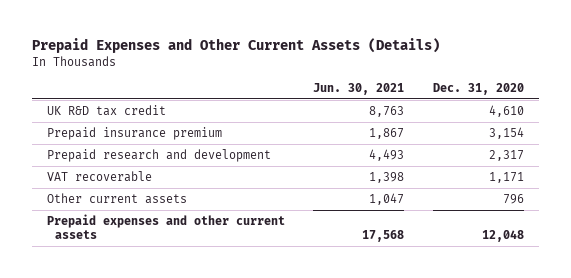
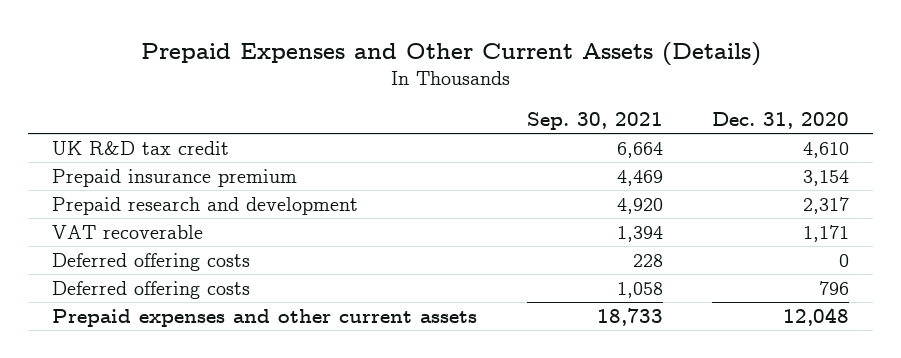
[313,82,405,95] Jun. 30, 2021 -> none
none -> [526,111,663,130] Sep. 30, 2021
none -> [52,252,251,271] Deferred offering costs
[46,192,187,204] Other current assets -> [52,280,251,299] Deferred offering costs

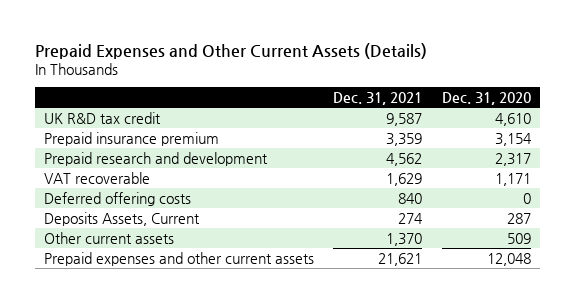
[526,111,663,130] Sep. 30, 2021 -> none
none -> [333,92,423,106] Dec. 31, 2021
[52,280,251,299] Deferred offering costs -> none
none -> [44,211,201,226] Deposits Assets, Current
none -> [44,231,175,244] Other current assets

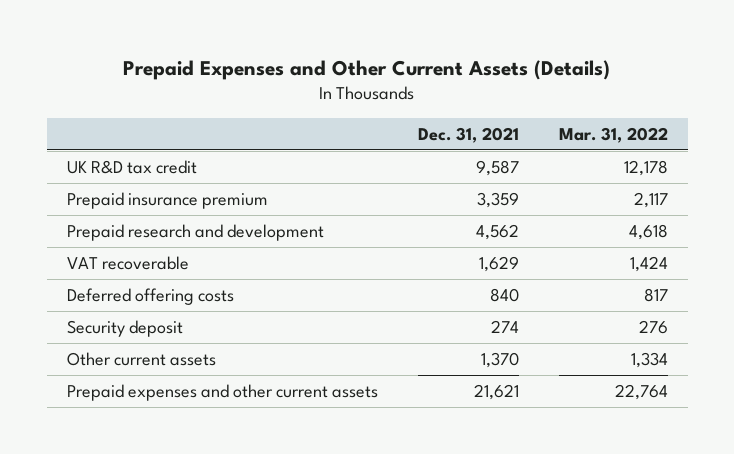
[441,92,531,106] Dec. 31, 2020 -> none
none -> [558,126,668,143] Mar. 31, 2022
[44,211,201,226] Deposits Assets, Current -> [66,320,183,338] Security deposit

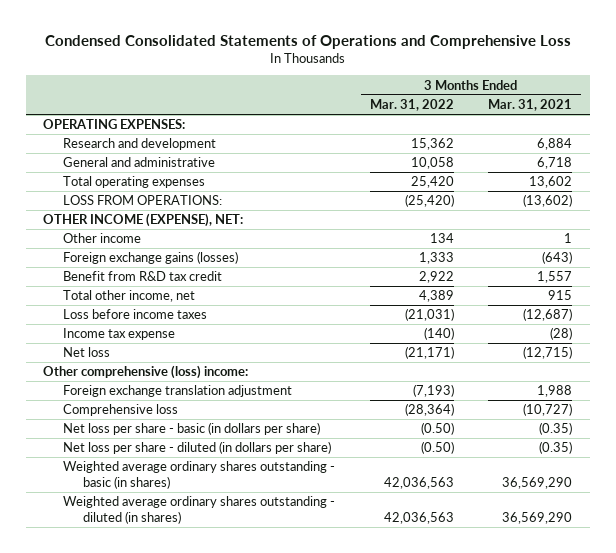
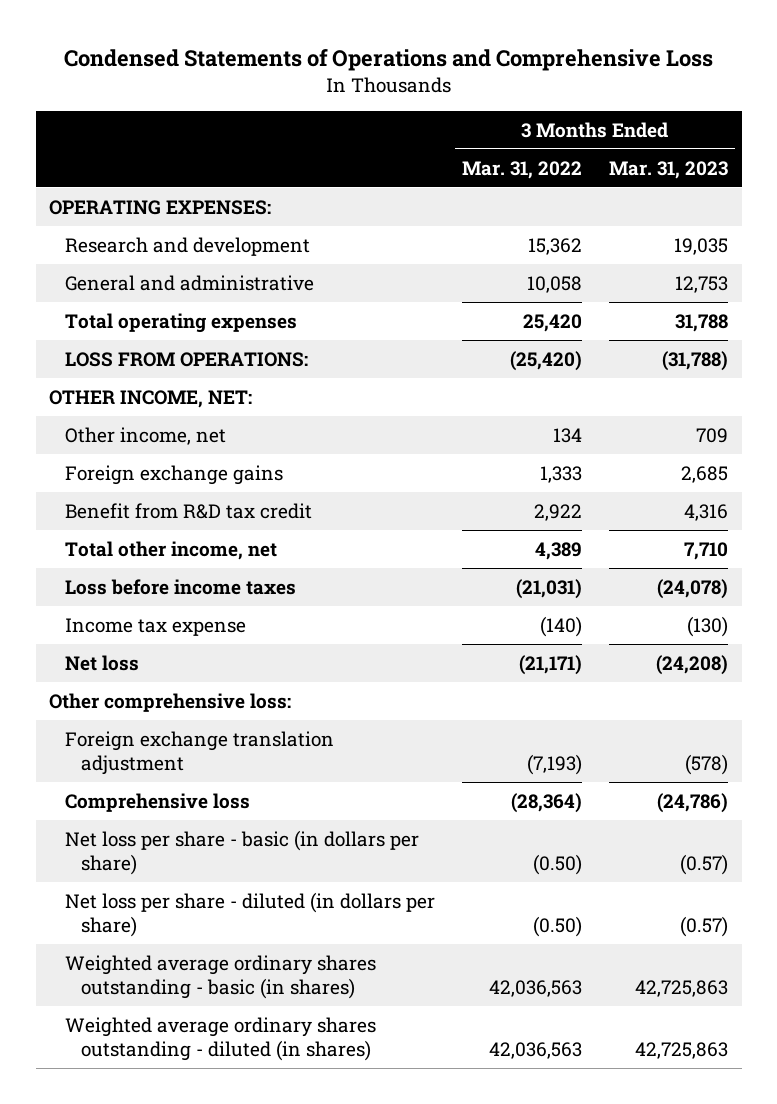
[44,34,571,49] Condensed Consolidated Statements of Operations and Comprehensive Loss -> [63,48,713,71] Condensed Statements of Operations and Comprehensive Loss
[488,98,573,111] Mar. 31, 2021 -> none
none -> [609,160,729,179] Mar. 31, 2023
[43,213,244,228] OTHER INCOME (EXPENSE), NET: -> [49,389,253,408] OTHER INCOME, NET:
[63,233,142,244] Other income -> [65,426,227,445] Other income, net
[63,251,239,265] Foreign exchange gains (losses) -> [65,464,284,485] Foreign exchange gains
[43,365,249,380] Other comprehensive (loss) income: -> [49,692,292,712] Other comprehensive loss:

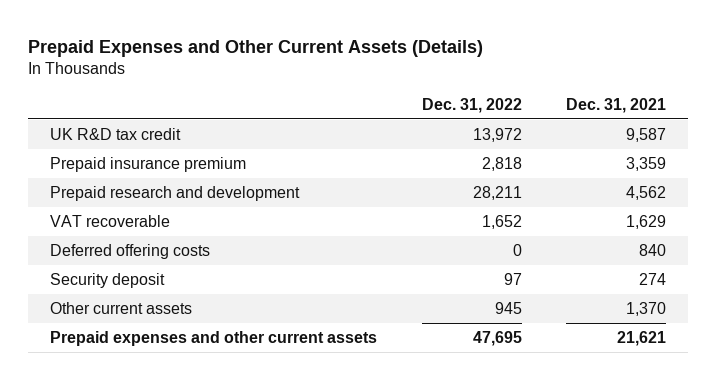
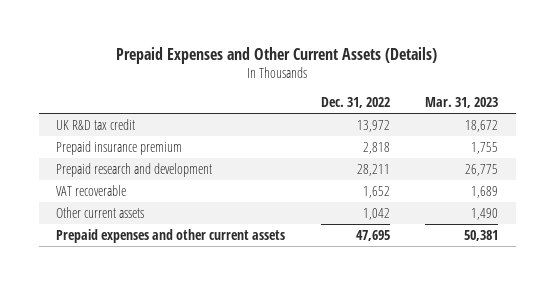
[566,97,667,113] Dec. 31, 2021 -> none
none -> [425,97,499,109] Mar. 31, 2023
[50,243,211,259] Deferred offering costs -> none
[50,272,166,288] Security deposit -> none
[494,301,522,314] 945 -> [362,207,390,220] 1,042

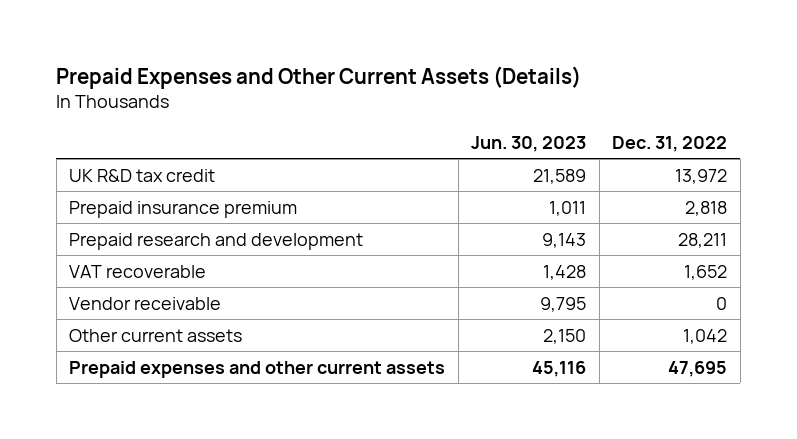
[425,97,499,109] Mar. 31, 2023 -> none
none -> [471,135,587,152] Jun. 30, 2023
none -> [69,296,222,310] Vendor receivable

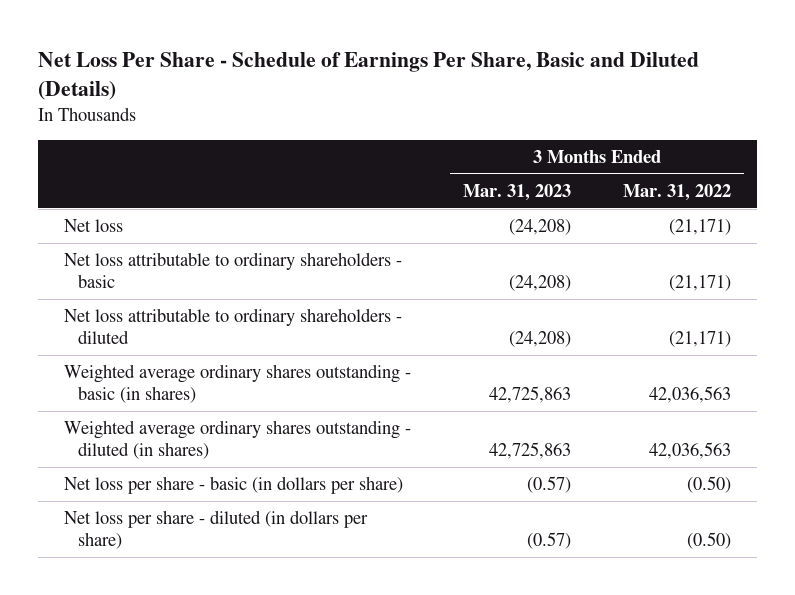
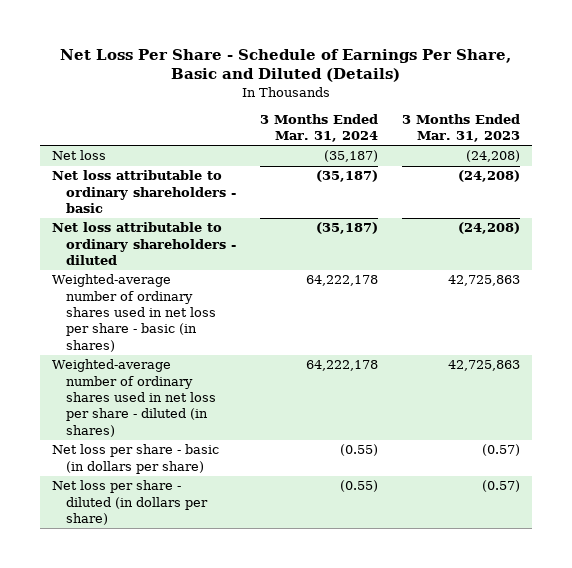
[623,184,732,202] Mar. 31, 2022 -> none
none -> [260,113,379,143] 3 Months Ended Mar. 31, 2024
[64,364,412,404] Weighted average ordinary shares outstanding - basic (in shares) -> [51,274,217,352] Weighted-average number of ordinary shares used in net loss per share - basic (in shares)
[64,420,412,460] Weighted average ordinary shares outstanding - diluted (in shares) -> [51,359,217,437] Weighted-average number of ordinary shares used in net loss per share - diluted (in shares)

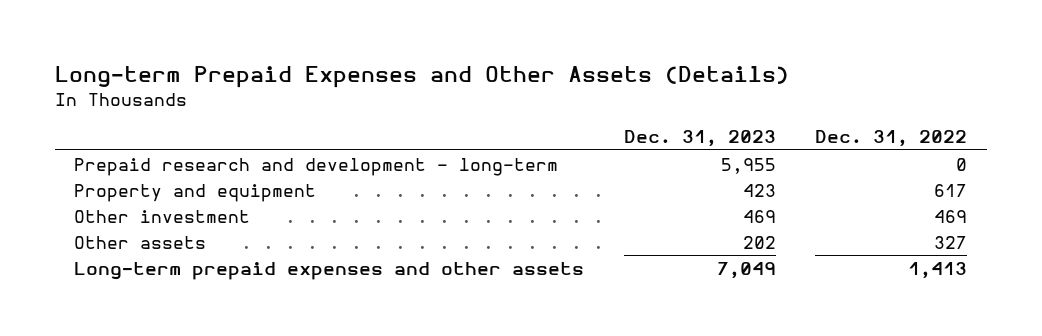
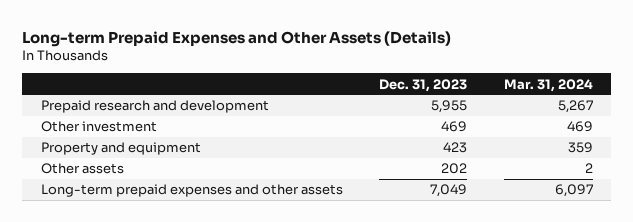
[815,130,968,148] Dec. 31, 2022 -> none
none -> [503,78,593,92] Mar. 31, 2024
[74,157,559,176] Prepaid research and development - long-term -> [40,100,269,114] Prepaid research and development
[74,183,317,202] Property and equipment -> [40,142,201,156] Property and equipment

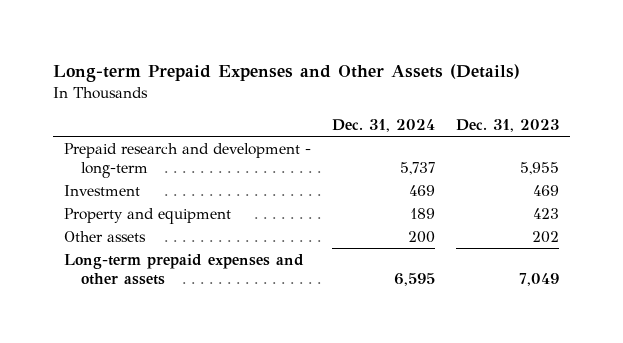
[503,78,593,92] Mar. 31, 2024 -> none
none -> [331,119,435,133] Dec. 31, 2024
[40,100,269,114] Prepaid research and development -> [63,142,311,178] Prepaid research and development - long-term
[40,121,157,133] Other investment -> [63,184,140,196] Investment

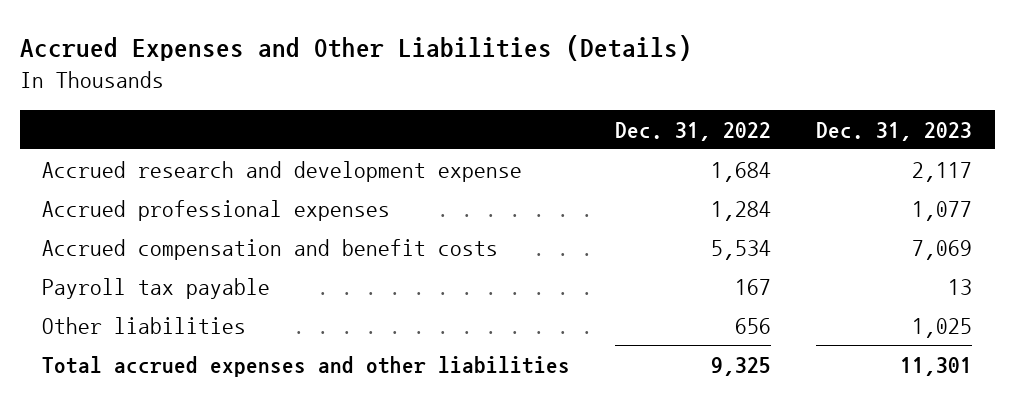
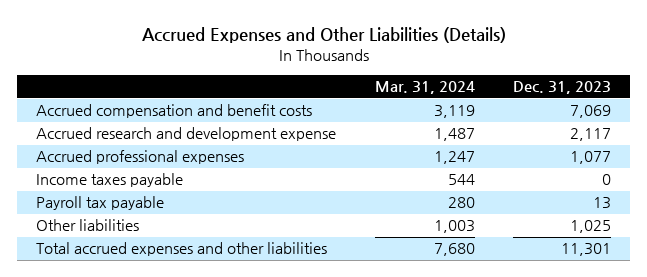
[615,121,772,141] Dec. 31, 2022 -> none
none -> [374,81,475,95] Mar. 31, 2024
[42,238,499,260] Accrued compensation and benefit costs -> [36,104,313,119] Accrued compensation and benefit costs
none -> [36,173,184,188] Income taxes payable

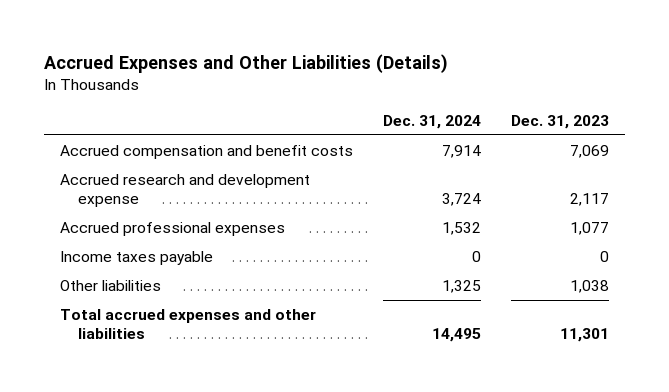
[374,81,475,95] Mar. 31, 2024 -> none
none -> [382,114,481,129] Dec. 31, 2024
[36,196,165,211] Payroll tax payable -> none
[570,220,612,234] 1,025 -> [570,280,610,294] 1,038

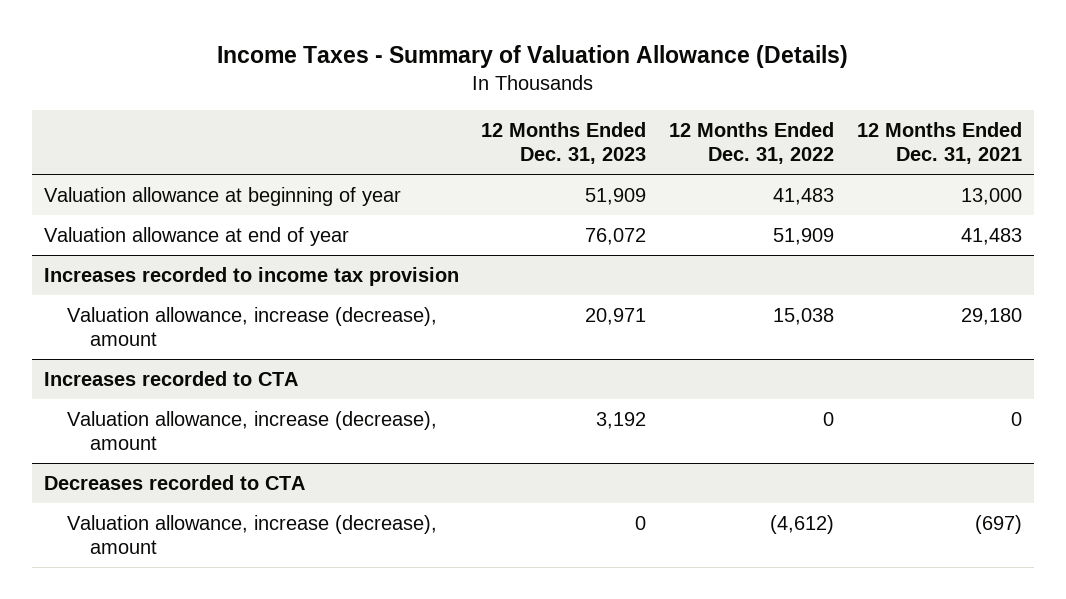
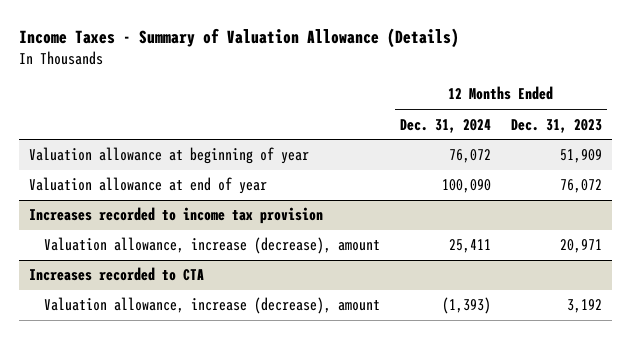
[669,121,835,165] 12 Months Ended Dec. 31, 2022 -> none
[857,121,1023,165] 12 Months Ended Dec. 31, 2021 -> none
none -> [400,118,492,133] Dec. 31, 2024
[43,474,305,490] Decreases recorded to CTA -> none
[66,514,437,555] Valuation allowance, increase (decrease), amount -> none

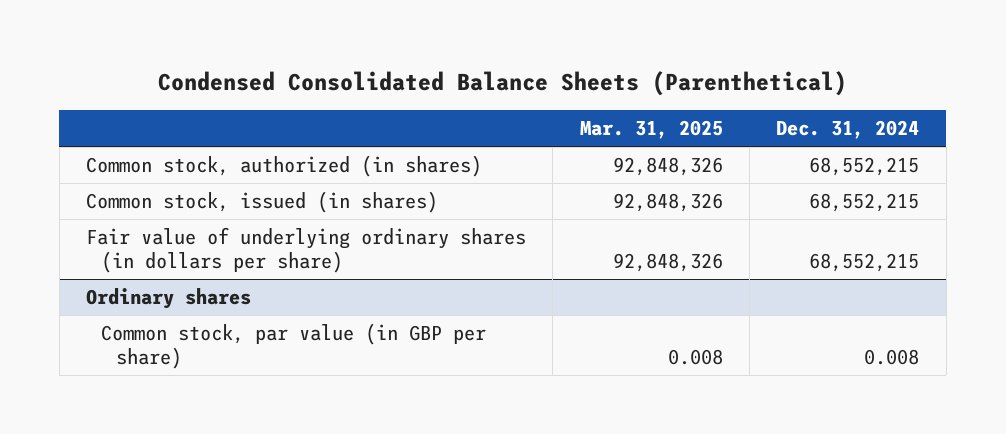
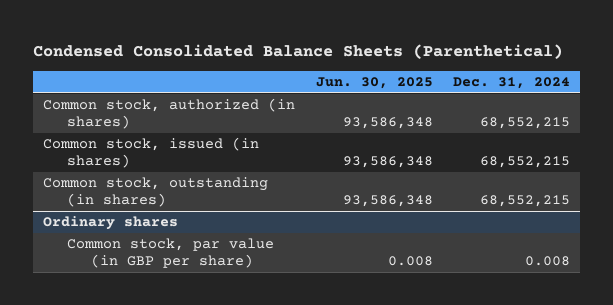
[579,120,723,140] Mar. 31, 2025 -> none
none -> [315,77,433,90] Jun. 30, 2025
[86,227,527,273] Fair value of underlying ordinary shares (in dollars per share) -> [43,177,269,208] Common stock, outstanding (in shares)

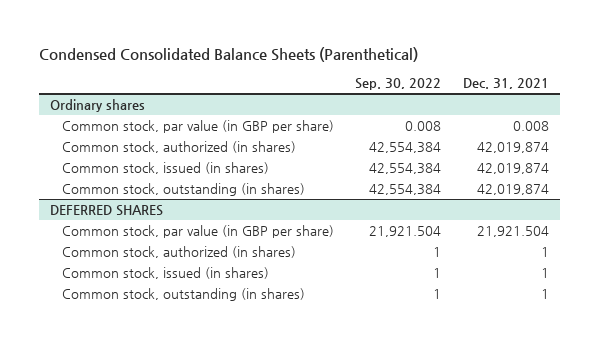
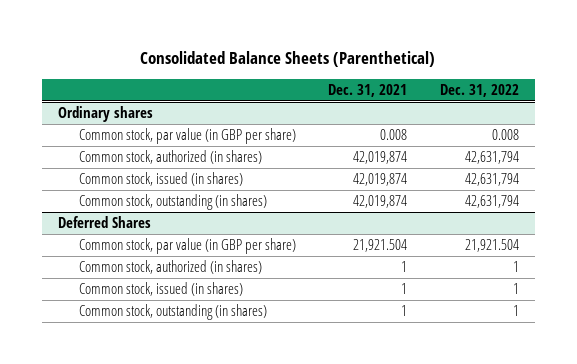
[39,47,419,63] Condensed Consolidated Balance Sheets (Parenthetical) -> [140,51,436,68] Consolidated Balance Sheets (Parenthetical)
[355,78,442,91] Sep. 30, 2022 -> none
none -> [439,83,519,97] Dec. 31, 2022
[49,205,163,217] DEFERRED SHARES -> [57,216,151,229] Deferred Shares

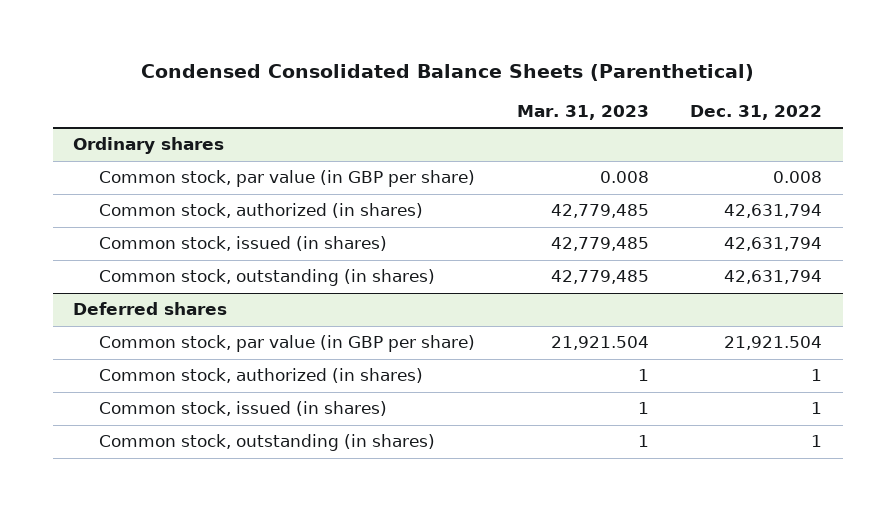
[140,51,436,68] Consolidated Balance Sheets (Parenthetical) -> [140,63,754,81] Condensed Consolidated Balance Sheets (Parenthetical)
[328,83,408,97] Dec. 31, 2021 -> none
none -> [516,104,649,120] Mar. 31, 2023
[57,216,151,229] Deferred Shares -> [73,302,228,316] Deferred shares

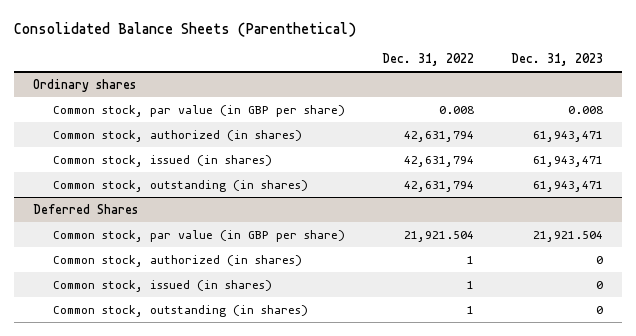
[140,63,754,81] Condensed Consolidated Balance Sheets (Parenthetical) -> [14,21,357,37] Consolidated Balance Sheets (Parenthetical)
[516,104,649,120] Mar. 31, 2023 -> none
none -> [511,53,604,67] Dec. 31, 2023
[73,302,228,316] Deferred shares -> [32,203,138,214] Deferred Shares

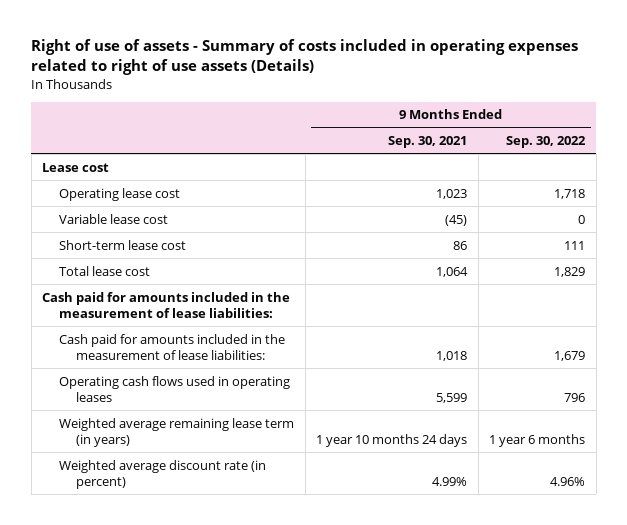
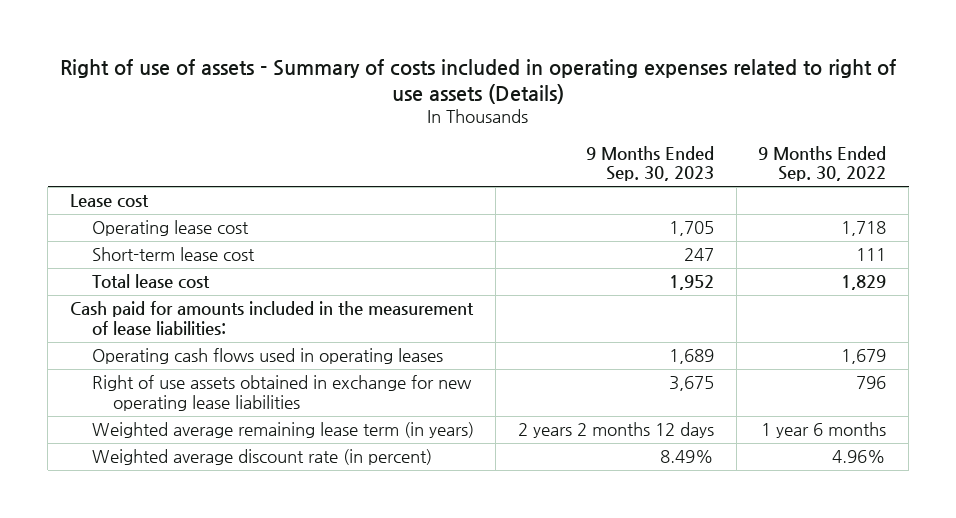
[388,135,468,148] Sep. 30, 2021 -> none
none -> [585,145,714,182] 9 Months Ended Sep. 30, 2023
[59,213,169,224] Variable lease cost -> none
[59,333,286,360] Cash paid for amounts included in the measurement of lease liabilities: -> none
[564,392,586,402] 796 -> [841,349,887,365] 1,679
none -> [91,375,472,412] Right of use assets obtained in exchange for new operating lease liabilities

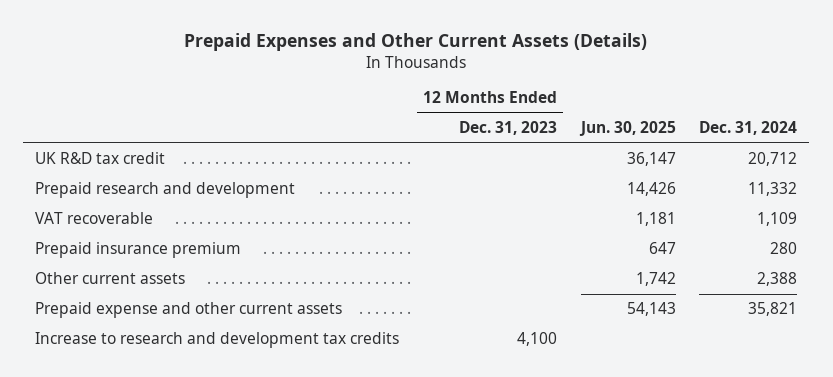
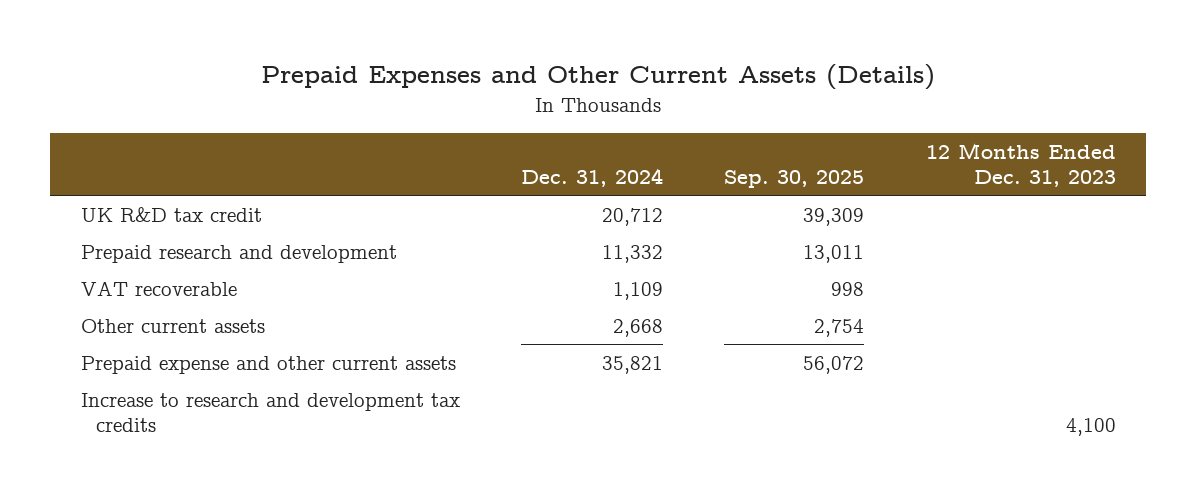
[578,121,676,137] Jun. 30, 2025 -> none
none -> [724,170,865,189] Sep. 30, 2025
[35,242,242,259] Prepaid insurance premium -> none
[757,272,798,287] 2,388 -> [613,318,664,337] 2,668

